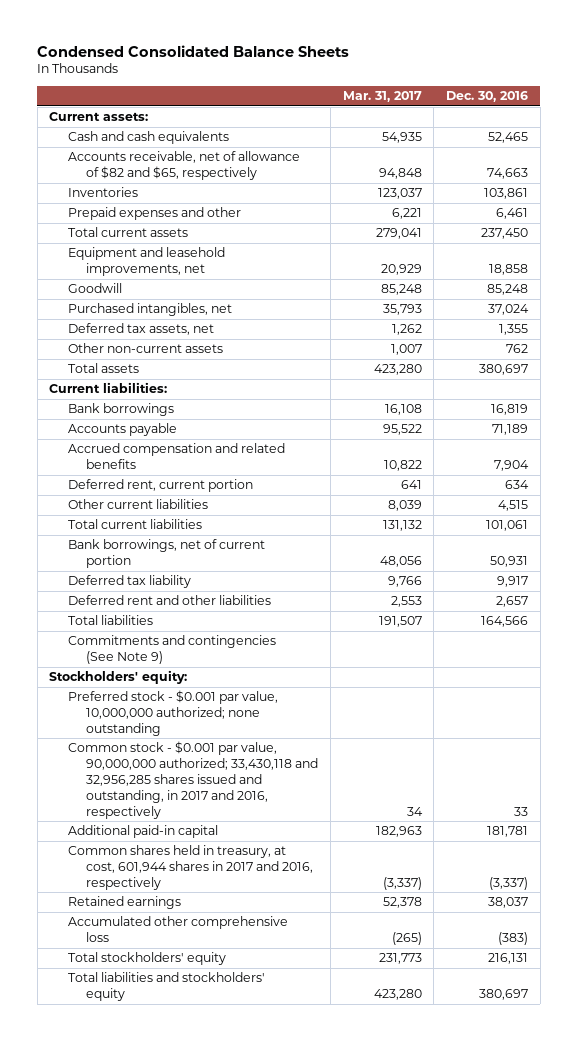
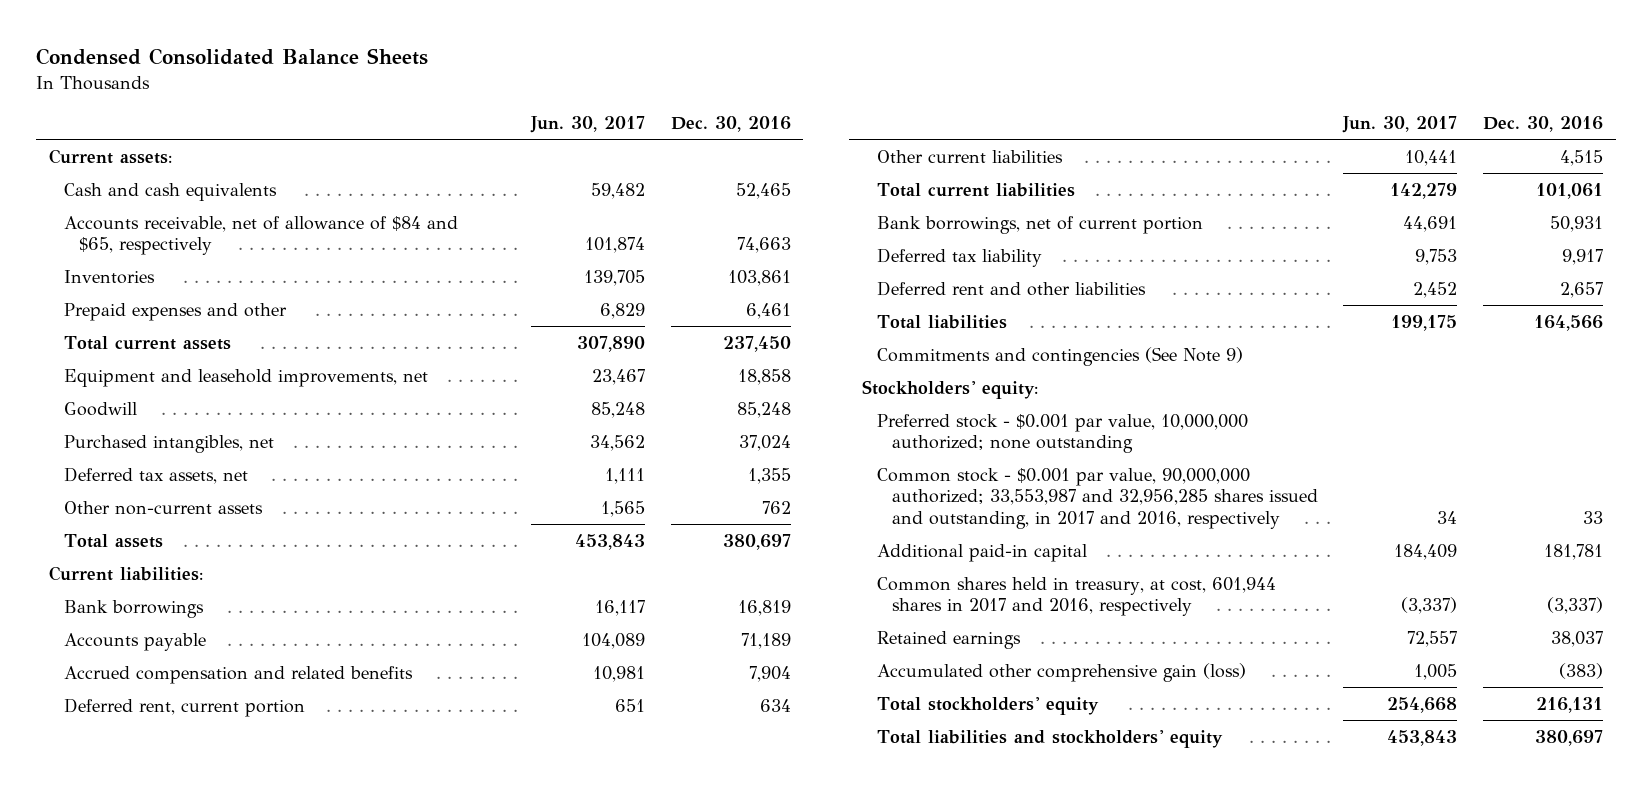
[342,91,422,103] Mar. 31, 2017 -> none
none -> [529,116,645,134] Jun. 30, 2017
[67,151,300,181] Accounts receivable, net of allowance of $82 and $65, respectively -> [63,215,458,256] Accounts receivable, net of allowance of $84 and $65, respectively
[67,741,319,819] Common stock - $0.001 par value, 90,000,000 authorized; 33,430,118 and 32,956,285 shares issued and outstanding, in 2017 and 2016, respectively -> [876,467,1318,530] Common stock - $0.001 par value, 90,000,000 authorized; 33,553,987 and 32,956,285 shares issued and outstanding, in 2017 and 2016, respectively
[67,916,288,943] Accumulated other comprehensive loss -> [876,662,1246,682] Accumulated other comprehensive gain (loss)

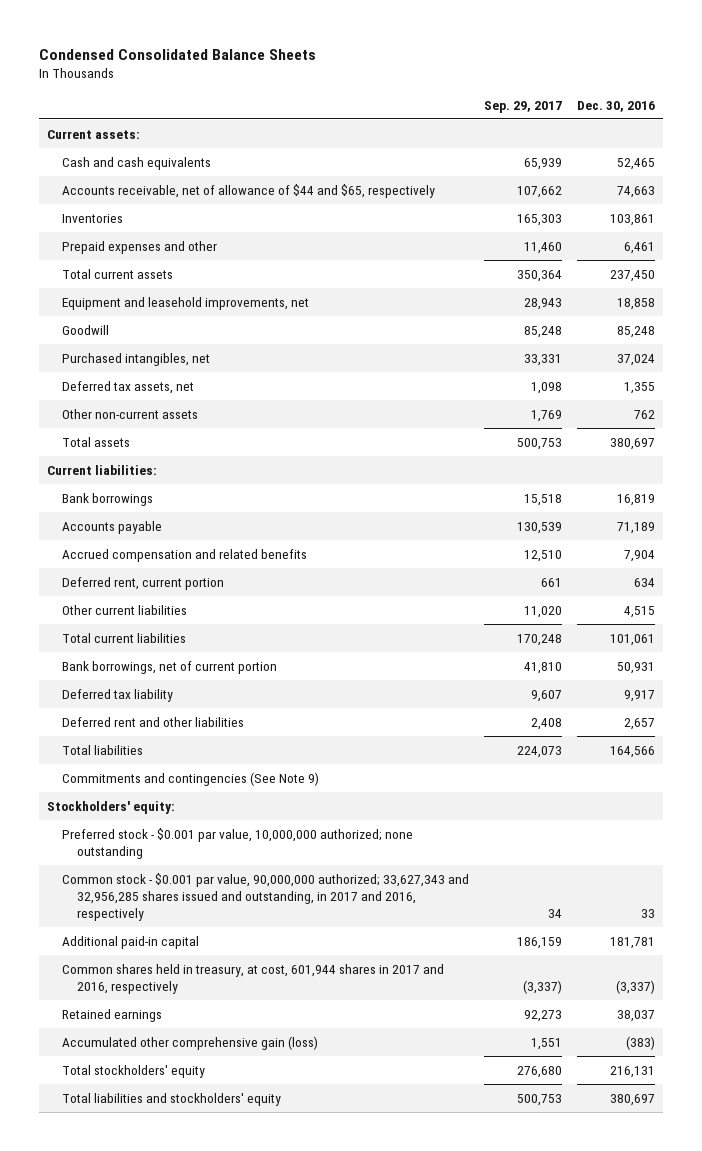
[529,116,645,134] Jun. 30, 2017 -> none
none -> [483,100,562,113] Sep. 29, 2017
[63,215,458,256] Accounts receivable, net of allowance of $84 and $65, respectively -> [61,183,435,198] Accounts receivable, net of allowance of $44 and $65, respectively
[876,467,1318,530] Common stock - $0.001 par value, 90,000,000 authorized; 33,553,987 and 32,956,285 shares issued and outstanding, in 2017 and 2016, respectively -> [61,872,469,921] Common stock - $0.001 par value, 90,000,000 authorized; 33,627,343 and 32,956,285 shares issued and outstanding, in 2017 and 2016, respectively

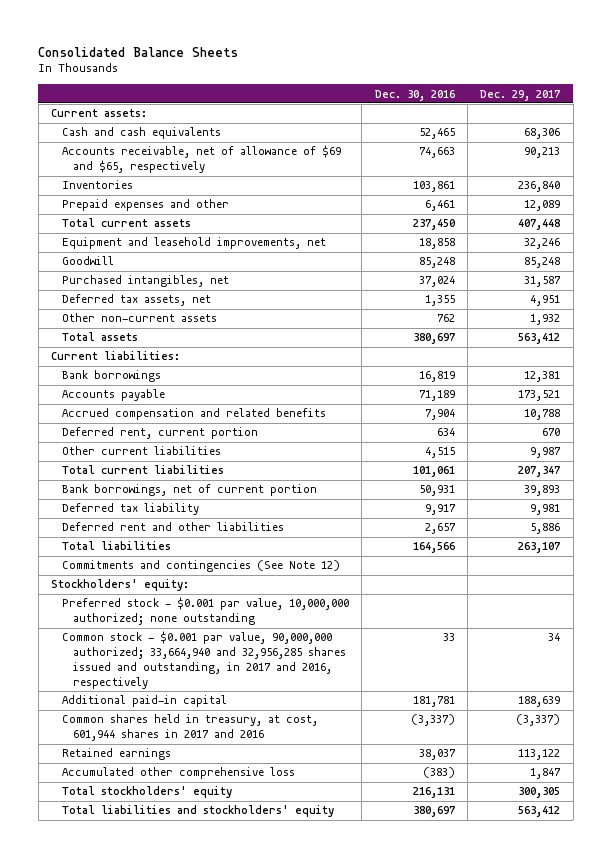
[38,48,316,60] Condensed Consolidated Balance Sheets -> [38,46,239,57] Consolidated Balance Sheets
[483,100,562,113] Sep. 29, 2017 -> none
none -> [480,89,561,101] Dec. 29, 2017
[61,183,435,198] Accounts receivable, net of allowance of $44 and $65, respectively -> [61,145,341,174] Accounts receivable, net of allowance of $69 and $65, respectively
[61,771,319,786] Commitments and contingencies (See Note 9) -> [61,560,340,573] Commitments and contingencies (See Note 12)
[61,872,469,921] Common stock - $0.001 par value, 90,000,000 authorized; 33,627,343 and 32,956,285 shares issued and outstanding, in 2017 and 2016, respectively -> [61,631,346,689] Common stock - $0.001 par value, 90,000,000 authorized; 33,664,940 and 32,956,285 shares issued and outstanding, in 2017 and 2016, respectively
[61,963,444,994] Common shares held in treasury, at cost, 601,944 shares in 2017 and 2016, respectively -> [61,714,318,742] Common shares held in treasury, at cost, 601,944 shares in 2017 and 2016
[61,1035,318,1050] Accumulated other comprehensive gain (loss) -> [61,767,295,780] Accumulated other comprehensive loss

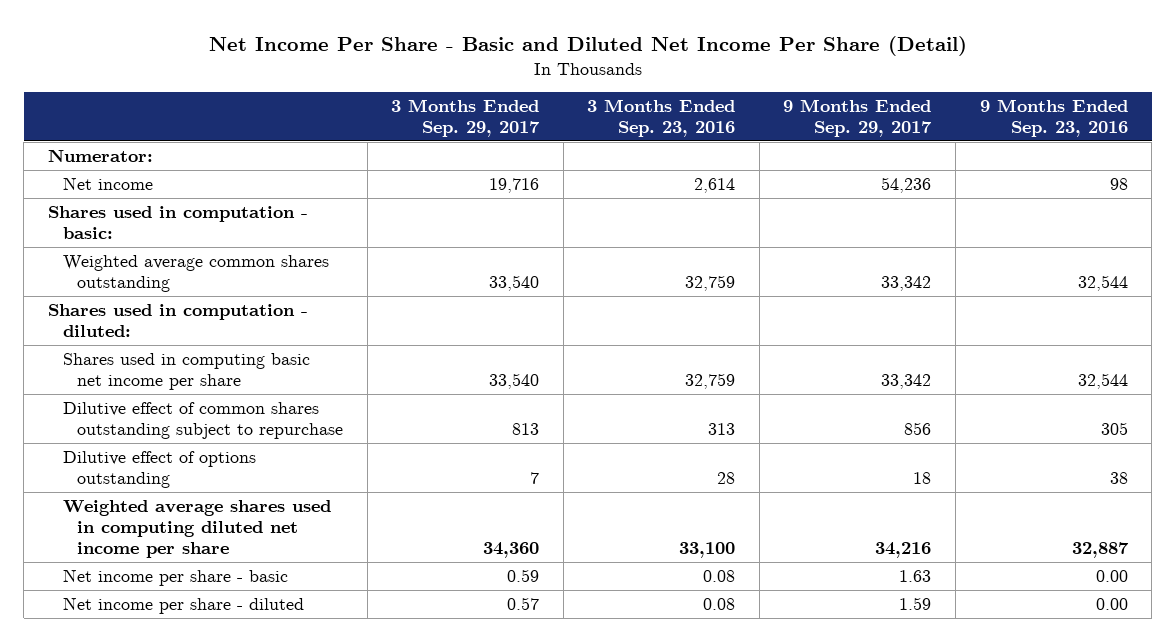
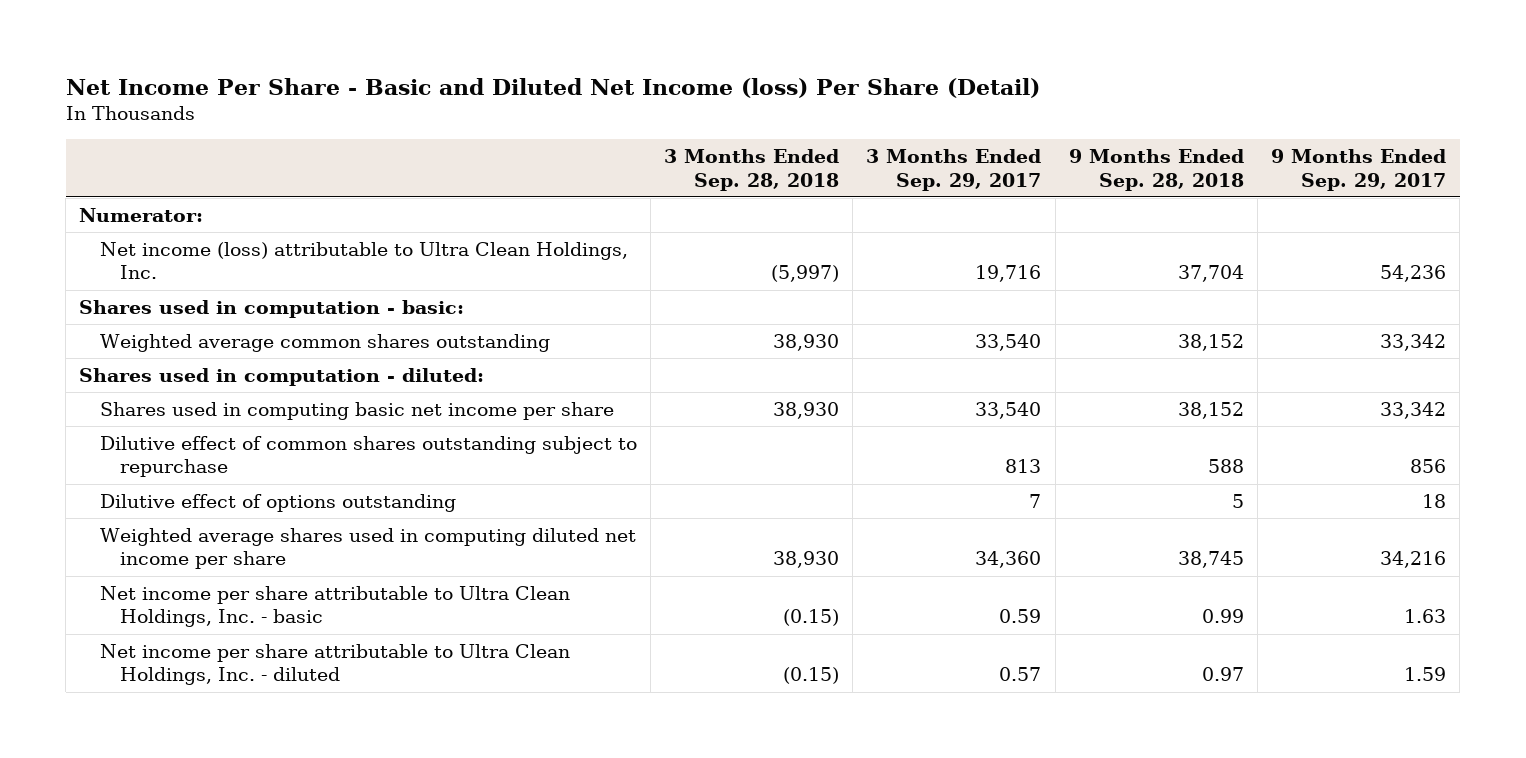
[208,36,967,57] Net Income Per Share - Basic and Diluted Net Income Per Share (Detail) -> [65,77,1040,98] Net Income Per Share - Basic and Diluted Net Income (loss) Per Share (Detail)
[587,99,736,138] 3 Months Ended Sep. 23, 2016 -> none
[979,99,1128,138] 9 Months Ended Sep. 23, 2016 -> none
none -> [664,149,840,191] 3 Months Ended Sep. 28, 2018
none -> [1068,149,1244,191] 9 Months Ended Sep. 28, 2018
[62,176,153,190] Net income -> [99,241,628,280] Net income (loss) attributable to Ultra Clean Holdings, Inc.
[62,568,288,586] Net income per share - basic -> [99,585,570,628] Net income per share attributable to Ultra Clean Holdings, Inc. - basic
[62,596,304,614] Net income per share - diluted -> [99,643,570,686] Net income per share attributable to Ultra Clean Holdings, Inc. - diluted

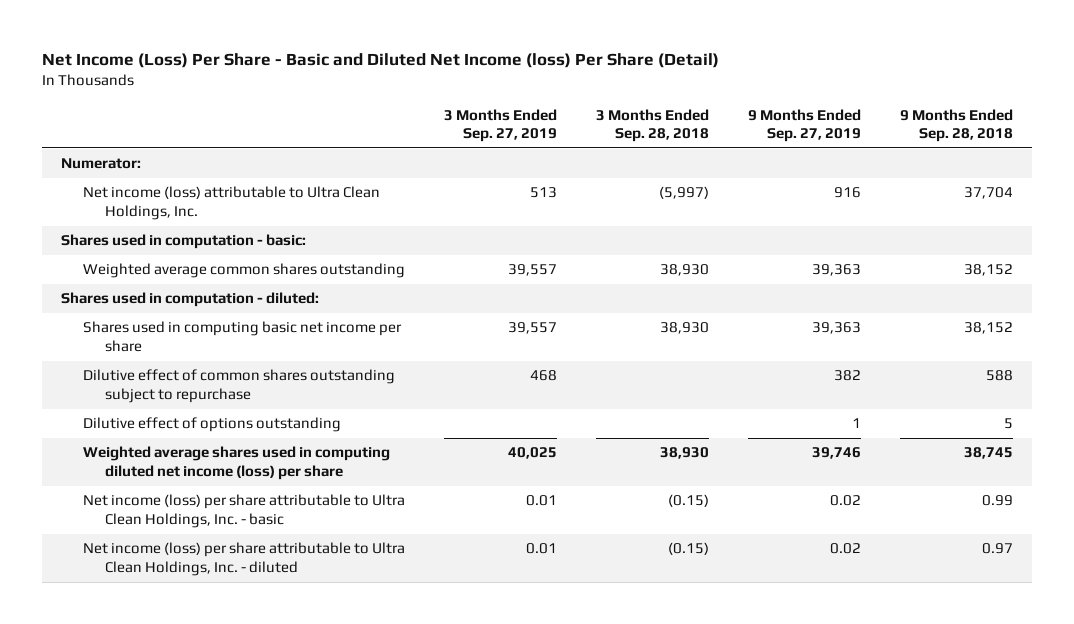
[65,77,1040,98] Net Income Per Share - Basic and Diluted Net Income (loss) Per Share (Detail) -> [41,53,719,69] Net Income (Loss) Per Share - Basic and Diluted Net Income (loss) Per Share (Detail)
[866,149,1042,191] 3 Months Ended Sep. 29, 2017 -> none
[1271,149,1447,191] 9 Months Ended Sep. 29, 2017 -> none
none -> [444,108,558,143] 3 Months Ended Sep. 27, 2019
none -> [748,108,862,143] 9 Months Ended Sep. 27, 2019
[99,527,636,570] Weighted average shares used in computing diluted net income per share -> [83,446,391,480] Weighted average shares used in computing diluted net income (loss) per share
[99,585,570,628] Net income per share attributable to Ultra Clean Holdings, Inc. - basic -> [83,494,406,528] Net income (loss) per share attributable to Ultra Clean Holdings, Inc. - basic
[99,643,570,686] Net income per share attributable to Ultra Clean Holdings, Inc. - diluted -> [83,542,406,576] Net income (loss) per share attributable to Ultra Clean Holdings, Inc. - diluted

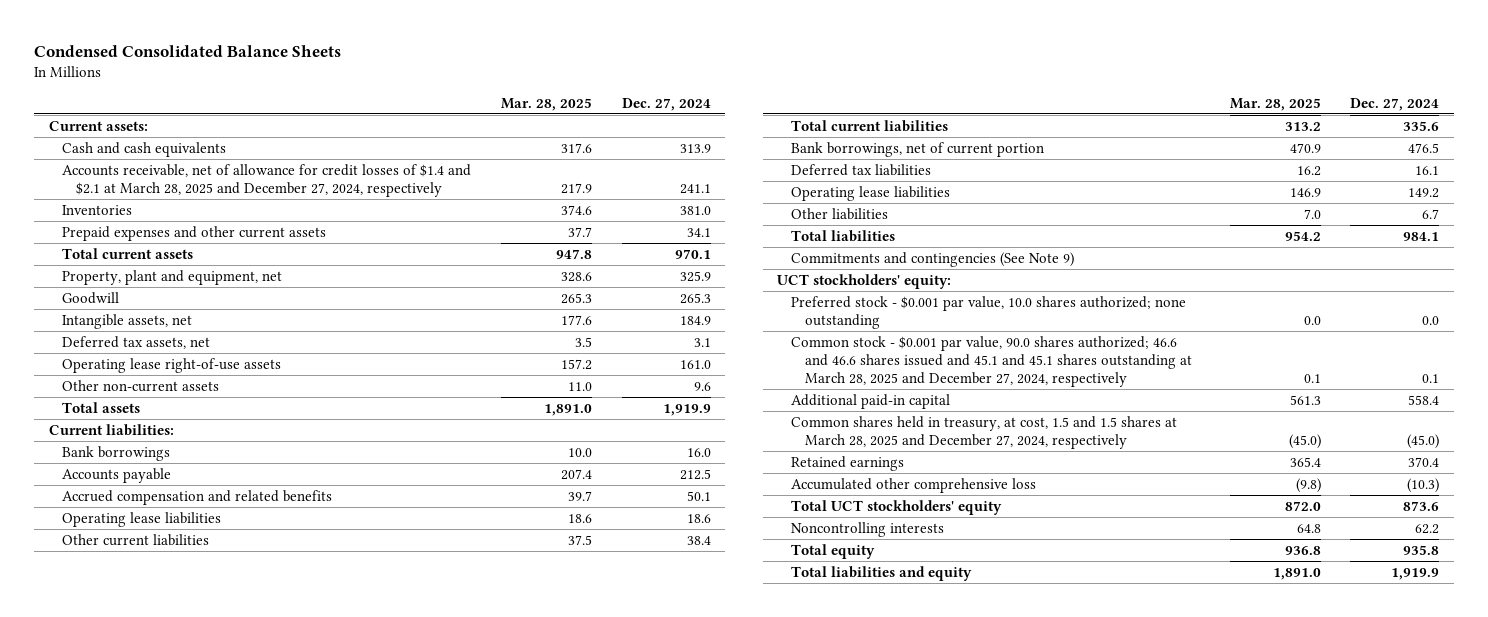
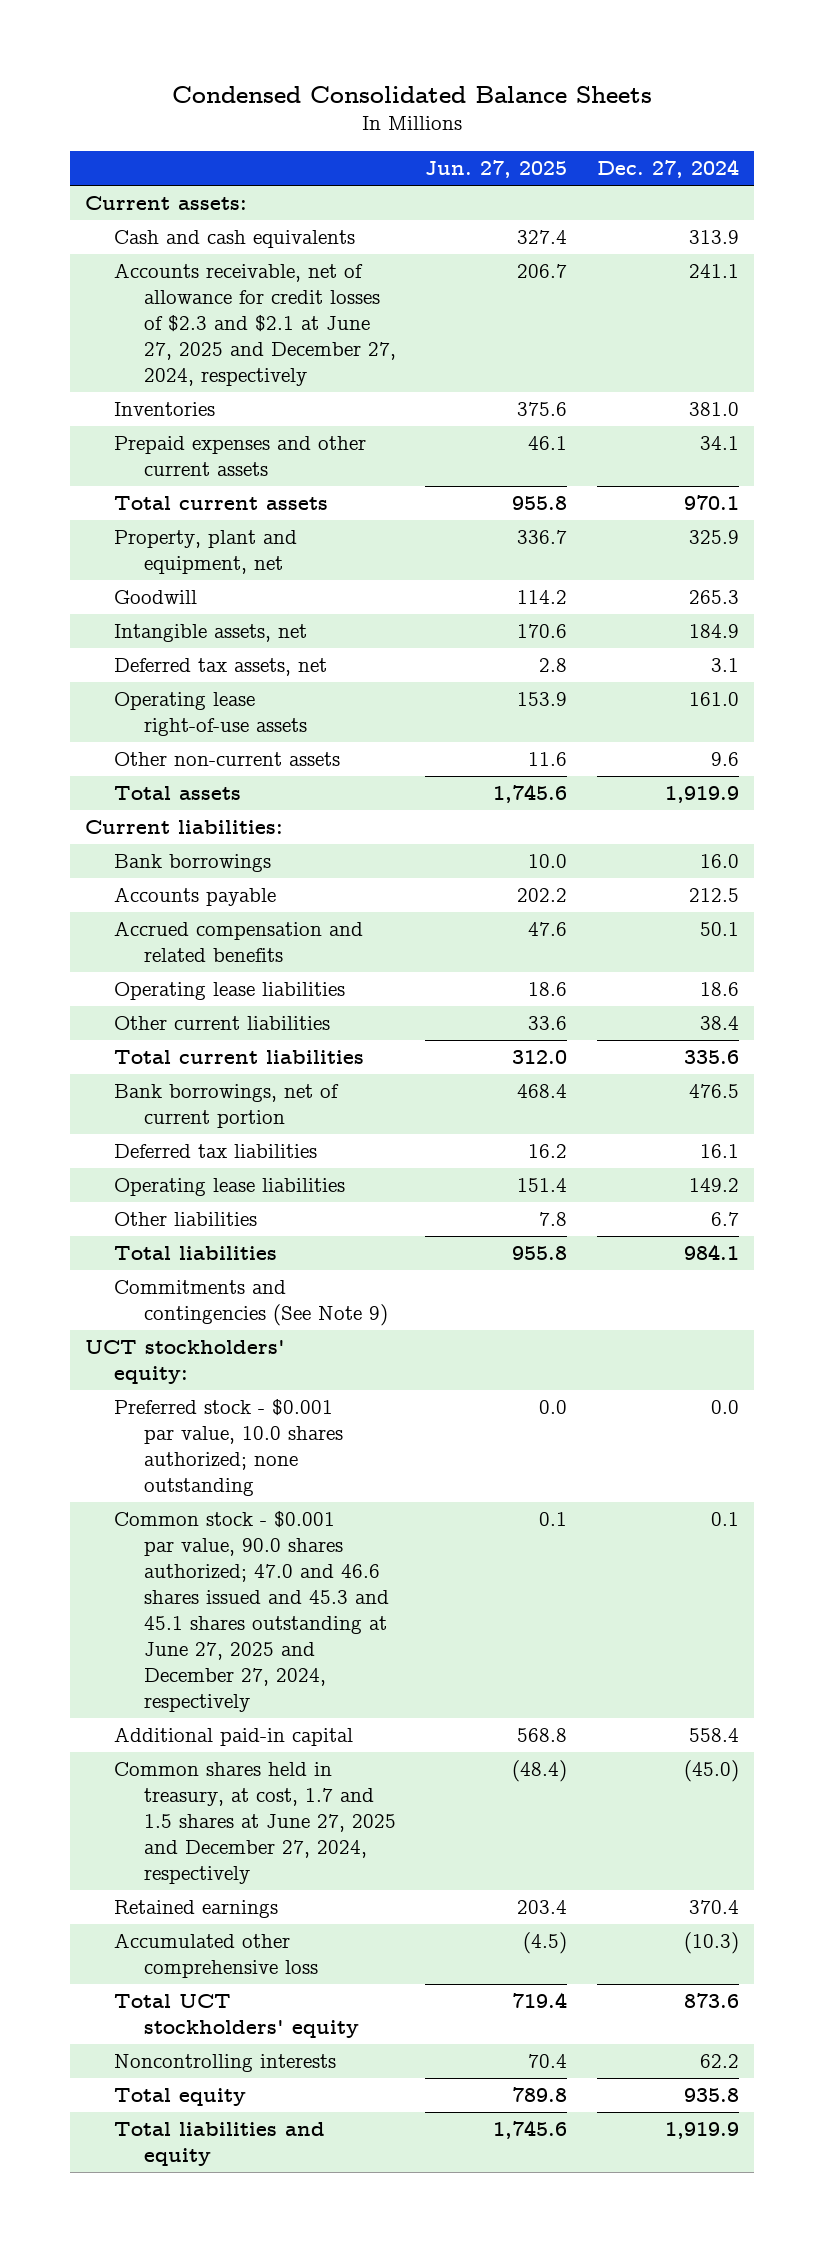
[501,97,593,111] Mar. 28, 2025 -> none
none -> [425,160,568,179] Jun. 27, 2025
[62,163,472,198] Accounts receivable, net of allowance for credit losses of $1.4 and $2.1 at March 28, 2025 and December 27, 2024, respectively -> [114,263,396,386] Accounts receivable, net of allowance for credit losses of $2.3 and $2.1 at June 27, 2025 and December 27, 2024, respectively
[791,335,1193,388] Common stock - $0.001 par value, 90.0 shares authorized; 46.6 and 46.6 shares issued and 45.1 and 45.1 shares outstanding at March 28, 2025 and December 27, 2024, respectively -> [114,1511,389,1712] Common stock - $0.001 par value, 90.0 shares authorized; 47.0 and 46.6 shares issued and 45.3 and 45.1 shares outstanding at June 27, 2025 and December 27, 2024, respectively
[791,415,1178,450] Common shares held in treasury, at cost, 1.5 and 1.5 shares at March 28, 2025 and December 27, 2024, respectively -> [114,1762,396,1884] Common shares held in treasury, at cost, 1.7 and 1.5 shares at June 27, 2025 and December 27, 2024, respectively

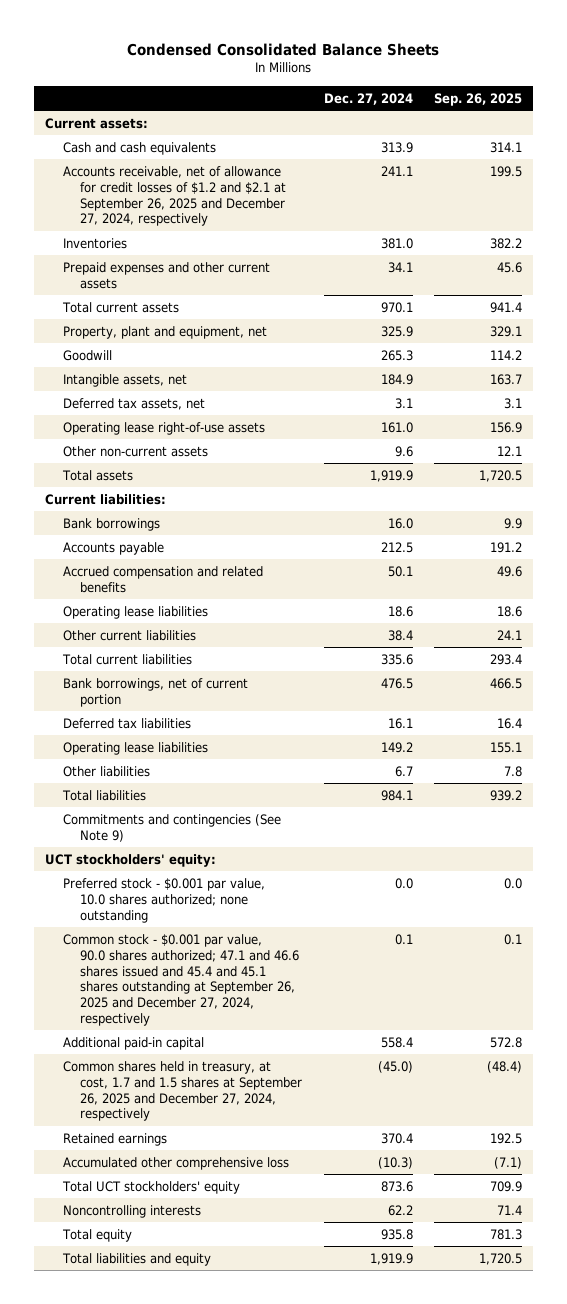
[425,160,568,179] Jun. 27, 2025 -> none
none -> [434,92,523,106] Sep. 26, 2025
[114,263,396,386] Accounts receivable, net of allowance for credit losses of $2.3 and $2.1 at June 27, 2025 and December 27, 2024, respectively -> [62,166,287,227] Accounts receivable, net of allowance for credit losses of $1.2 and $2.1 at September 26, 2025 and December 27, 2024, respectively
[114,1511,389,1712] Common stock - $0.001 par value, 90.0 shares authorized; 47.0 and 46.6 shares issued and 45.3 and 45.1 shares outstanding at June 27, 2025 and December 27, 2024, respectively -> [62,934,300,1026] Common stock - $0.001 par value, 90.0 shares authorized; 47.1 and 46.6 shares issued and 45.4 and 45.1 shares outstanding at September 26, 2025 and December 27, 2024, respectively
[114,1762,396,1884] Common shares held in treasury, at cost, 1.7 and 1.5 shares at June 27, 2025 and December 27, 2024, respectively -> [62,1061,303,1122] Common shares held in treasury, at cost, 1.7 and 1.5 shares at September 26, 2025 and December 27, 2024, respectively

